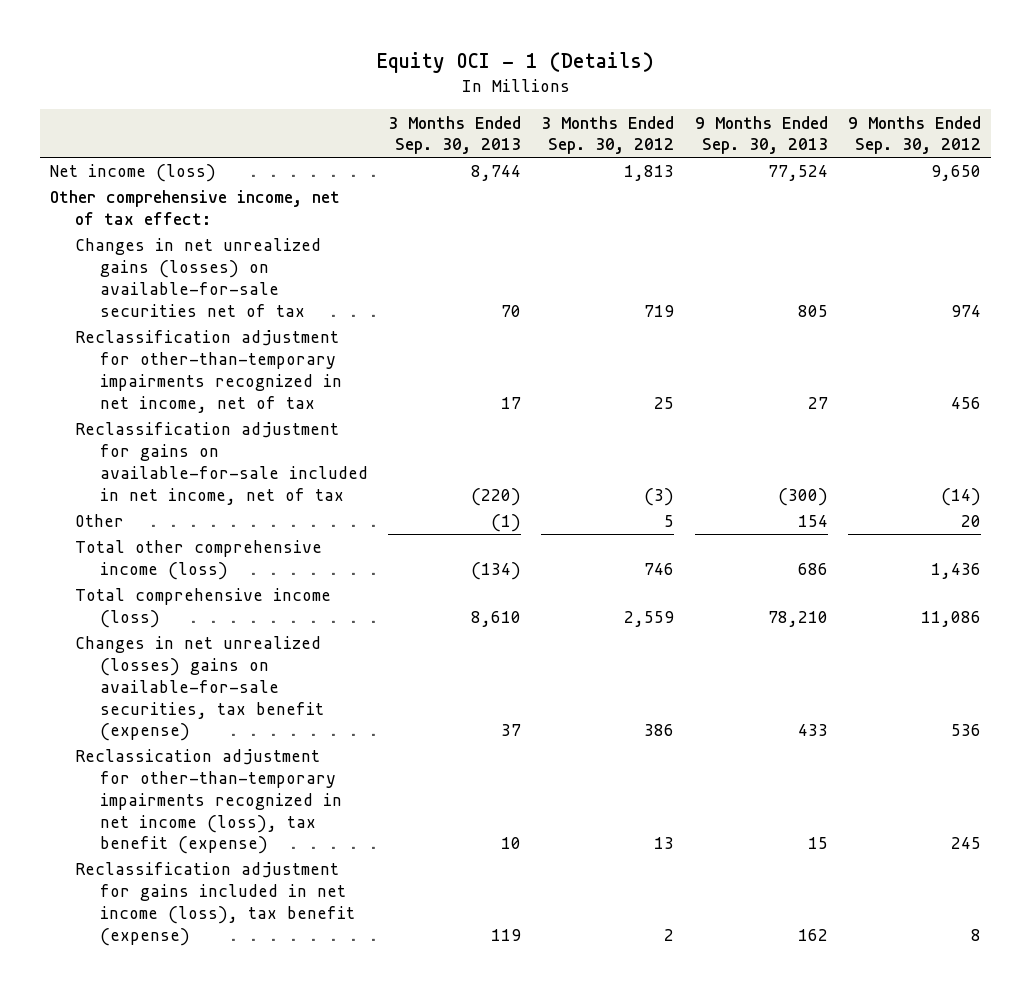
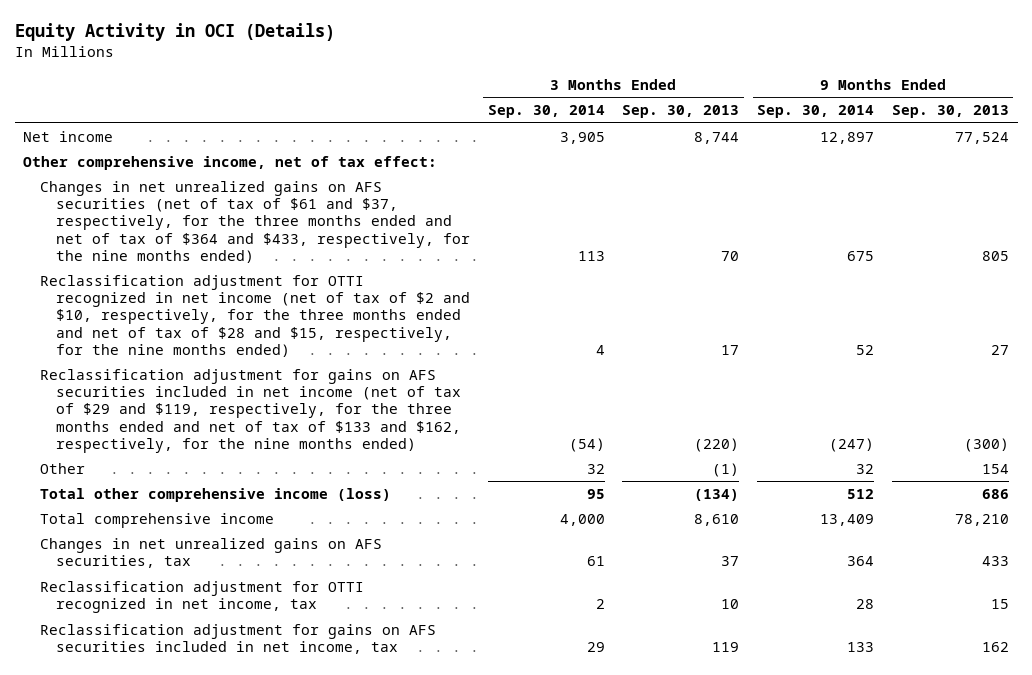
[376,51,654,73] Equity OCI - 1 (Details) -> [14,23,335,42] Equity Activity in OCI (Details)
[541,115,675,155] 3 Months Ended Sep. 30, 2012 -> none
[847,115,981,155] 9 Months Ended Sep. 30, 2012 -> none
none -> [487,105,605,119] Sep. 30, 2014
none -> [757,105,875,119] Sep. 30, 2014
[50,164,217,183] Net income (loss) -> [23,130,114,142] Net income
[74,238,321,317] Changes in net unrealized gains (losses) on available-for-sale securities net of tax -> [39,180,470,264] Changes in net unrealized gains on AFS securities (net of tax of $61 and $37, respectively, for the three months ended and net of tax of $364 and $433, respectively, for the nine months ended)
[74,330,342,413] Reclassification adjustment for other-than-temporary impairments recognized in net income, net of tax -> [39,274,470,358] Reclassification adjustment for OTTI recognized in net income (net of tax of $2 and $10, respectively, for the three months ended and net of tax of $28 and $15, respectively, for the nine months ended)
[74,422,368,505] Reclassification adjustment for gains on available-for-sale included in net income, net of tax -> [39,368,461,454] Reclassification adjustment for gains on AFS securities included in net income (net of tax of $29 and $119, respectively, for the three months ended and net of tax of $133 and $162, respectively, for the nine months ended)
[74,588,331,629] Total comprehensive income (loss) -> [39,512,274,528] Total comprehensive income
[74,636,324,742] Changes in net unrealized (losses) gains on available-for-sale securities, tax benefit (expense) -> [39,537,382,569] Changes in net unrealized gains on AFS securities, tax
[74,749,342,855] Reclassication adjustment for other-than-temporary impairments recognized in net income (loss), tax benefit (expense) -> [39,580,364,614] Reclassification adjustment for OTTI recognized in net income, tax
[74,862,355,946] Reclassification adjustment for gains included in net income (loss), tax benefit (expense) -> [39,623,436,655] Reclassification adjustment for gains on AFS securities included in net income, tax

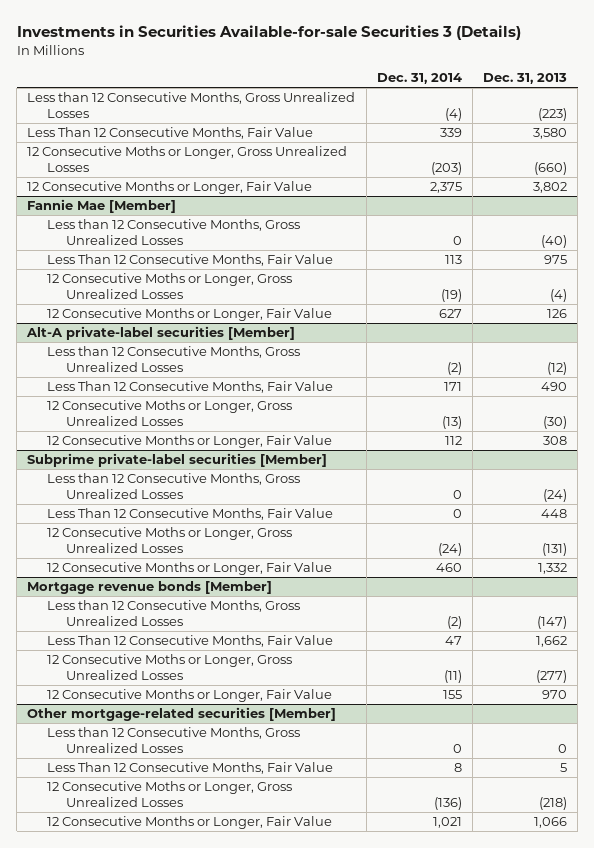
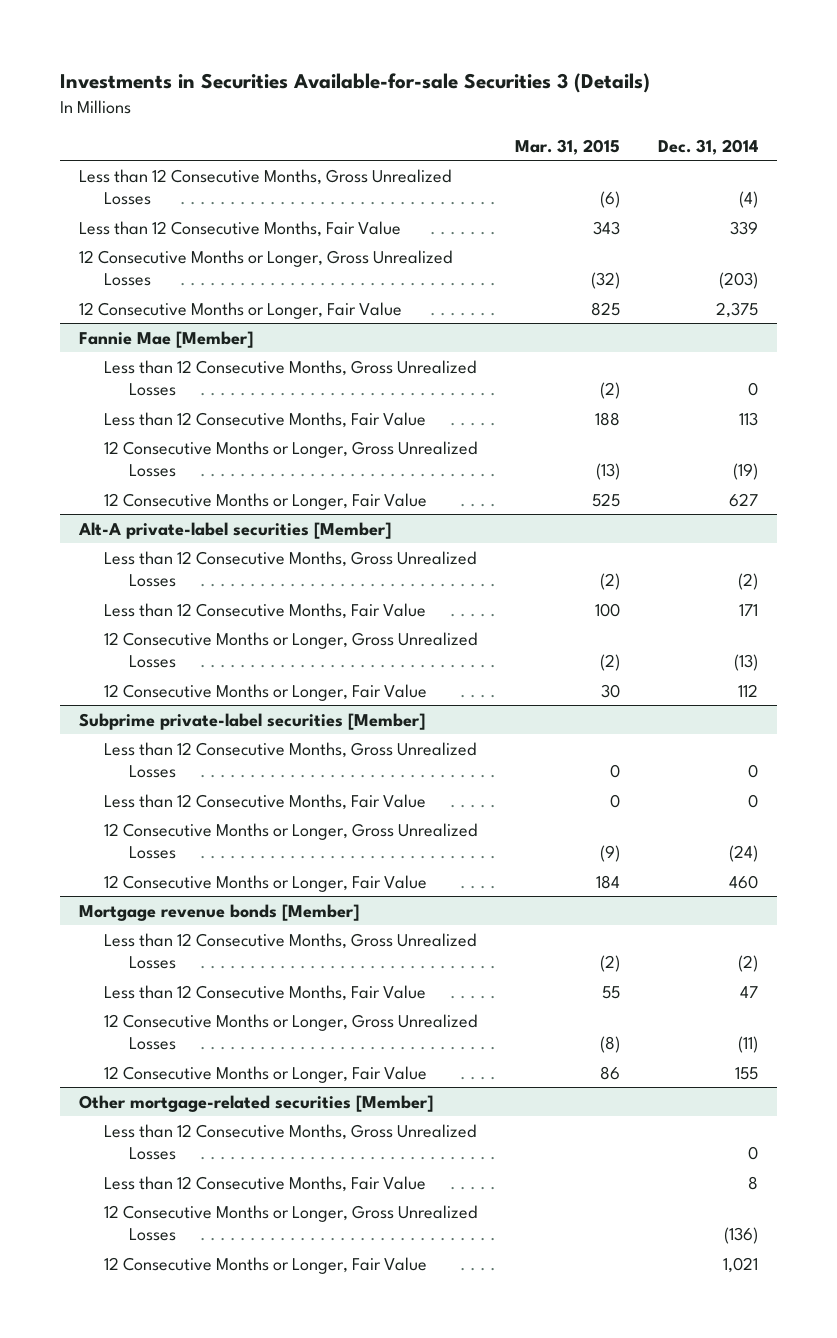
[482,73,567,85] Dec. 31, 2013 -> none
none -> [514,138,620,155] Mar. 31, 2015
[27,127,314,140] Less Than 12 Consecutive Months, Fair Value -> [79,220,402,237] Less than 12 Consecutive Months, Fair Value
[27,146,348,172] 12 Consecutive Moths or Longer, Gross Unrealized Losses -> [79,249,453,287] 12 Consecutive Months or Longer, Gross Unrealized Losses
[46,254,333,267] Less Than 12 Consecutive Months, Fair Value -> [104,411,427,428] Less than 12 Consecutive Months, Fair Value
[46,273,292,299] 12 Consecutive Moths or Longer, Gross Unrealized Losses -> [104,440,478,478] 12 Consecutive Months or Longer, Gross Unrealized Losses
[46,381,333,394] Less Than 12 Consecutive Months, Fair Value -> [104,602,427,619] Less than 12 Consecutive Months, Fair Value
[46,400,292,426] 12 Consecutive Moths or Longer, Gross Unrealized Losses -> [104,631,478,669] 12 Consecutive Months or Longer, Gross Unrealized Losses
[46,508,333,521] Less Than 12 Consecutive Months, Fair Value -> [104,793,427,810] Less than 12 Consecutive Months, Fair Value
[46,527,292,553] 12 Consecutive Moths or Longer, Gross Unrealized Losses -> [104,822,478,860] 12 Consecutive Months or Longer, Gross Unrealized Losses
[46,635,333,648] Less Than 12 Consecutive Months, Fair Value -> [104,984,427,1001] Less than 12 Consecutive Months, Fair Value
[46,654,292,680] 12 Consecutive Moths or Longer, Gross Unrealized Losses -> [104,1013,478,1051] 12 Consecutive Months or Longer, Gross Unrealized Losses
[46,762,333,775] Less Than 12 Consecutive Months, Fair Value -> [104,1175,427,1192] Less than 12 Consecutive Months, Fair Value
[46,781,292,807] 12 Consecutive Moths or Longer, Gross Unrealized Losses -> [104,1204,478,1242] 12 Consecutive Months or Longer, Gross Unrealized Losses

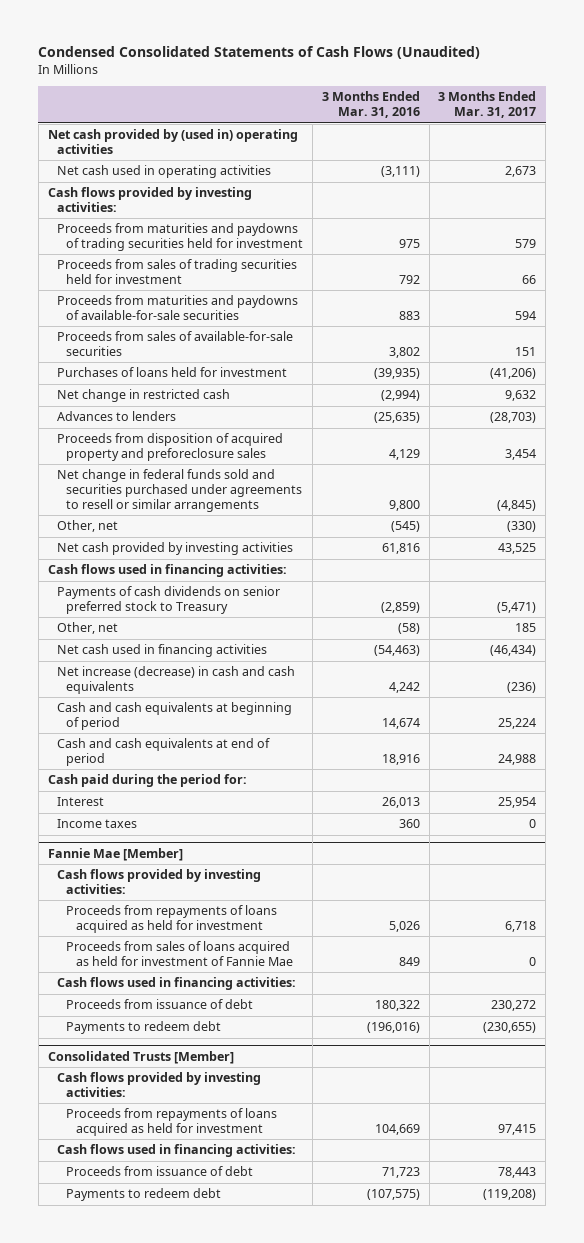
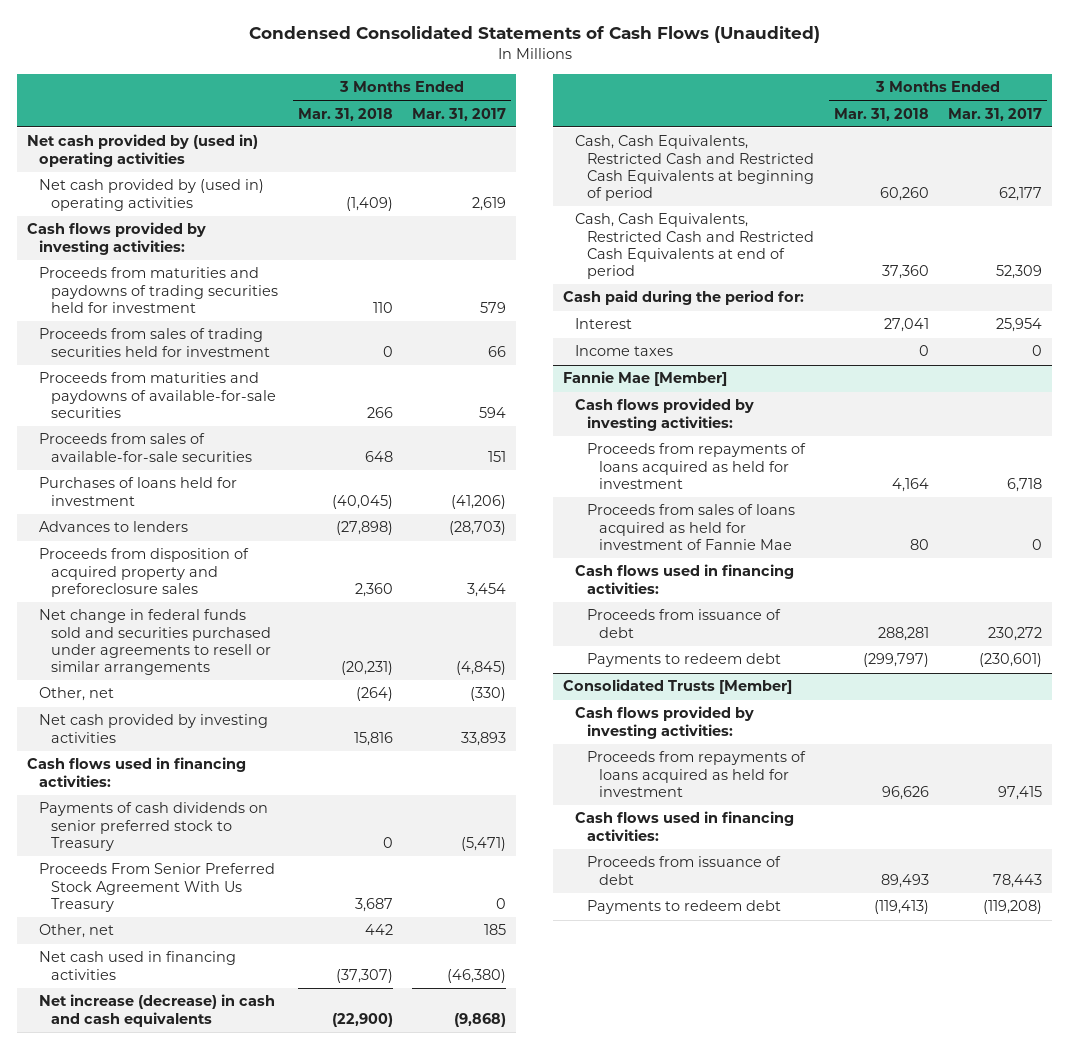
[321,91,420,119] 3 Months Ended Mar. 31, 2016 -> none
none -> [297,107,393,121] Mar. 31, 2018
[56,165,271,179] Net cash used in operating activities -> [38,179,264,211] Net cash provided by (used in) operating activities
[505,166,537,178] 2,673 -> [472,196,507,211] 2,619
[56,389,230,403] Net change in restricted cash -> none
[498,543,537,555] 43,525 -> [461,731,507,746] 33,893
none -> [38,863,275,912] Proceeds From Senior Preferred Stock Agreement With Us Treasury
[490,645,537,657] (46,434) -> [447,968,507,983] (46,380)
[507,681,537,693] (236) -> [454,1012,507,1027] (9,868)
[56,702,292,730] Cash and cash equivalents at beginning of period -> [574,135,815,201] Cash, Cash Equivalents, Restricted Cash and Restricted Cash Equivalents at beginning of period
[498,717,537,729] 25,224 -> [999,186,1043,201] 62,177
[56,738,270,766] Cash and cash equivalents at end of period -> [574,213,815,279] Cash, Cash Equivalents, Restricted Cash and Restricted Cash Equivalents at end of period
[498,753,537,765] 24,988 -> [996,264,1043,279] 52,309
[483,1022,537,1034] (230,655) -> [979,653,1043,668] (230,601)

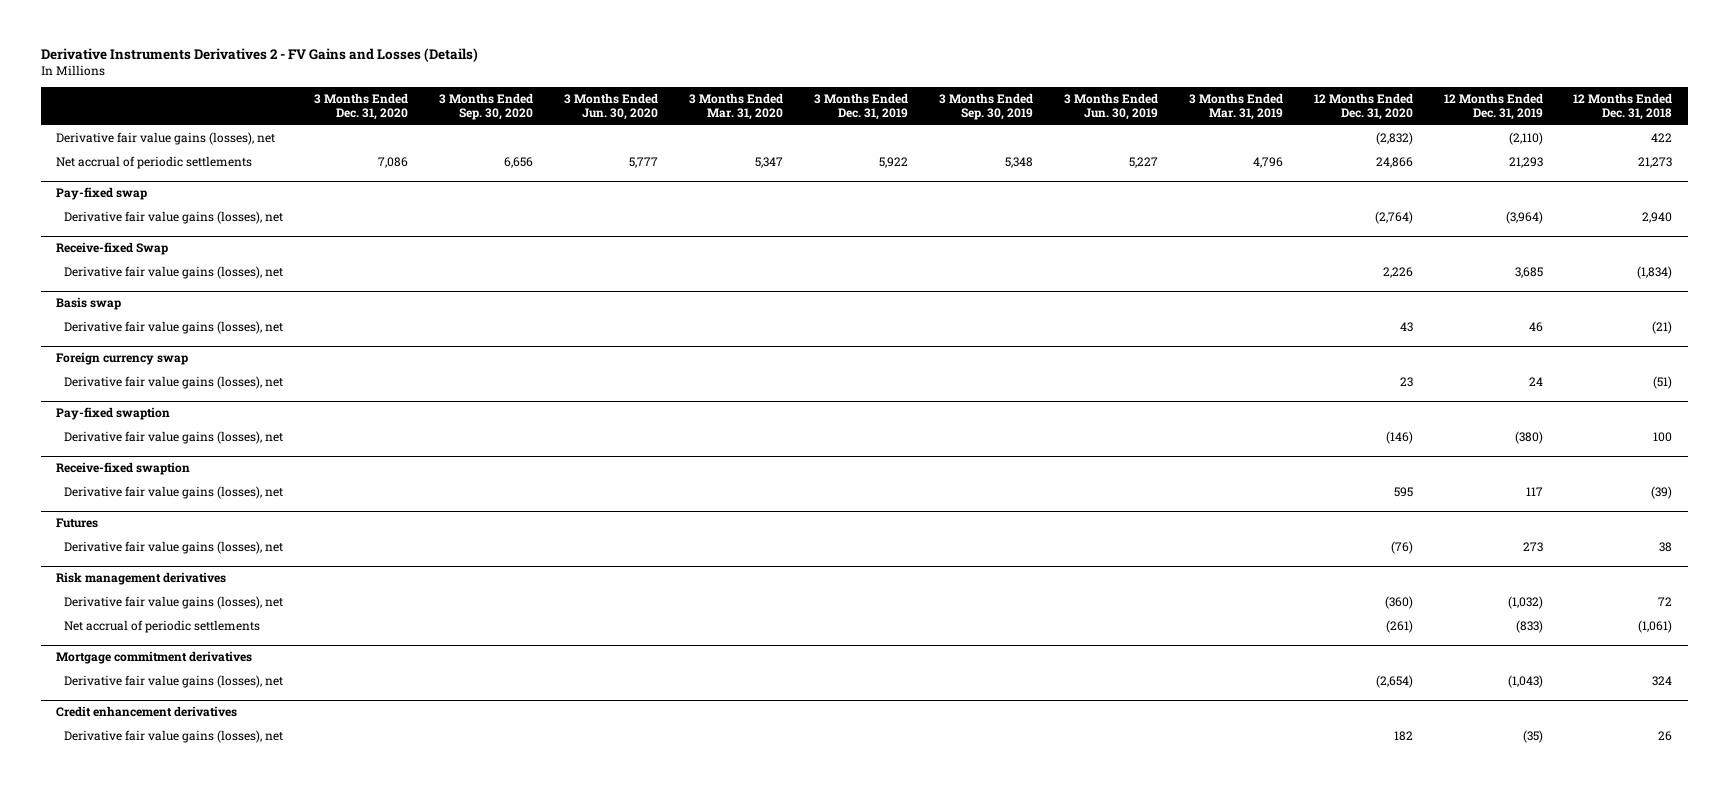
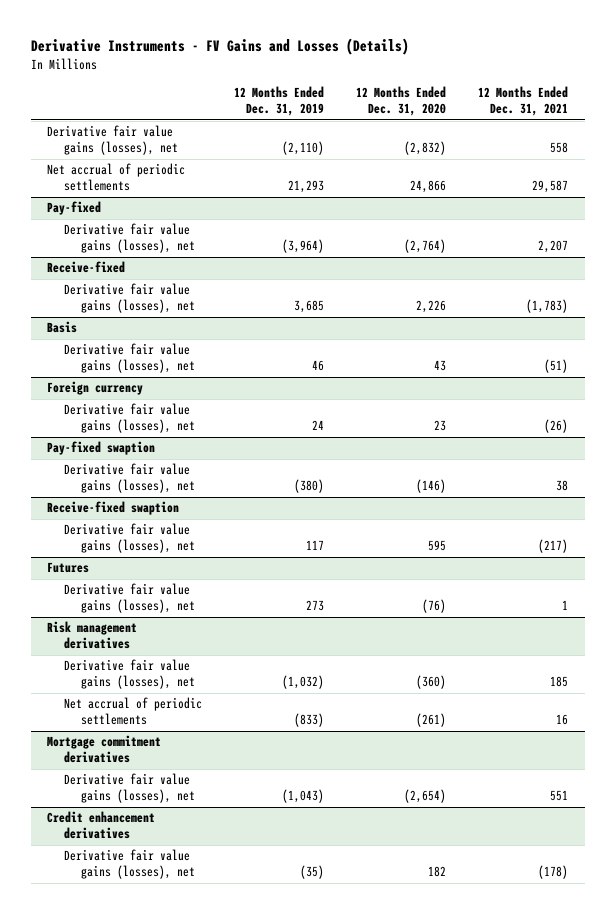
[40,47,478,62] Derivative Instruments Derivatives 2 - FV Gains and Losses (Details) -> [30,38,409,56] Derivative Instruments - FV Gains and Losses (Details)
[314,92,409,121] 3 Months Ended Dec. 31, 2020 -> none
[439,92,534,121] 3 Months Ended Sep. 30, 2020 -> none
[564,92,659,121] 3 Months Ended Jun. 30, 2020 -> none
[689,92,784,121] 3 Months Ended Mar. 31, 2020 -> none
[813,92,908,121] 3 Months Ended Dec. 31, 2019 -> none
[938,92,1033,121] 3 Months Ended Sep. 30, 2019 -> none
[1063,92,1158,121] 3 Months Ended Jun. 30, 2019 -> none
[1188,92,1283,121] 3 Months Ended Mar. 31, 2019 -> none
[1573,92,1673,121] 12 Months Ended Dec. 31, 2018 -> none
none -> [478,86,569,117] 12 Months Ended Dec. 31, 2021
[56,187,148,201] Pay-fixed swap -> [46,201,101,216] Pay-fixed
[56,242,169,256] Receive-fixed Swap -> [46,261,125,274] Receive-fixed
[56,297,122,311] Basis swap -> [46,321,77,334] Basis
[56,352,189,366] Foreign currency swap -> [46,381,143,396] Foreign currency

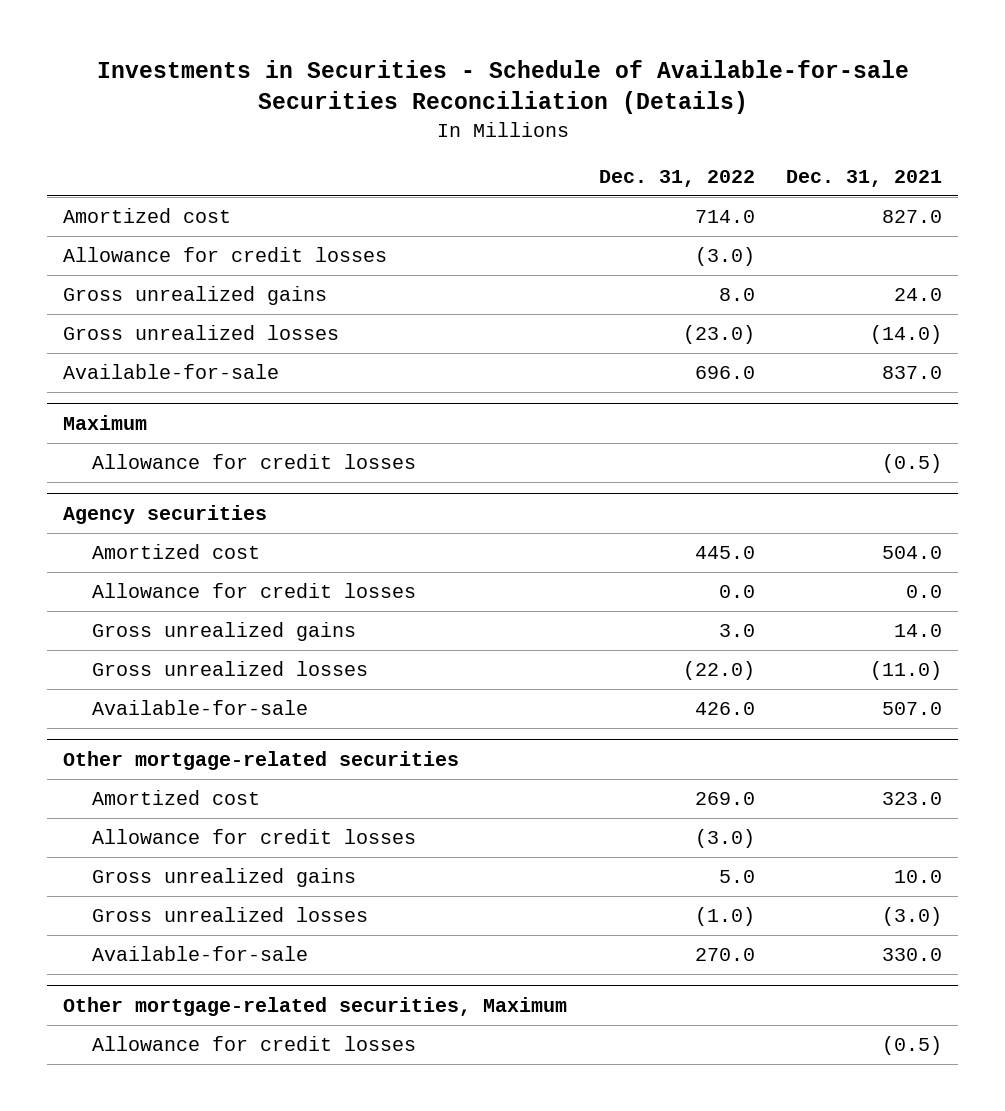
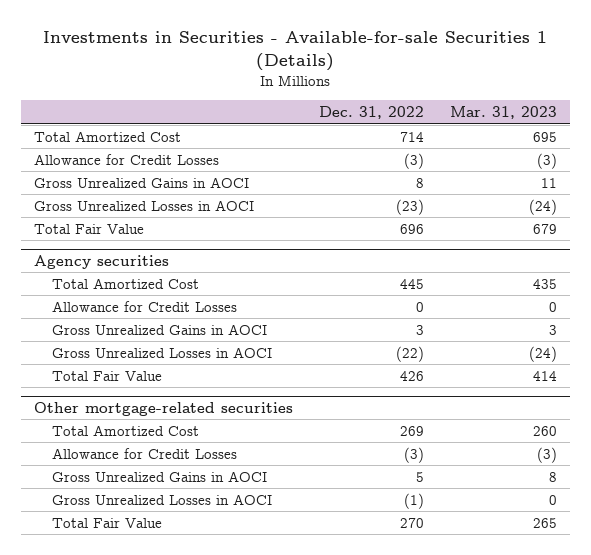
[96,60,909,115] Investments in Securities - Schedule of Available-for-sale Securities Reconciliation (Details) -> [43,31,548,72] Investments in Securities - Available-for-sale Securities 1 (Details)
[786,170,943,188] Dec. 31, 2021 -> none
none -> [450,106,558,120] Mar. 31, 2023
[62,364,279,380] Available-for-sale -> none
[62,415,147,431] Maximum -> none
[92,454,417,470] Allowance for credit losses -> none
[62,208,231,224] Amortized cost -> [33,130,181,142] Total Amortized Cost
[694,210,755,224] 714.0 -> [399,131,424,142] 714
[62,247,387,263] Allowance for credit losses -> [33,153,219,165] Allowance for Credit Losses
[694,247,755,267] (3.0) -> [403,152,424,169] (3)
[62,286,327,306] Gross unrealized gains -> [33,176,249,188] Gross Unrealized Gains in AOCI
[718,288,755,302] 8.0 -> [415,177,424,188] 8
[62,325,339,341] Gross unrealized losses -> [33,199,254,211] Gross Unrealized Losses in AOCI
[682,325,755,345] (23.0) -> [395,198,424,215] (23)
none -> [33,223,144,234] Total Fair Value
[92,700,309,716] Available-for-sale -> none
[92,544,261,560] Amortized cost -> [51,277,199,289] Total Amortized Cost
[694,546,755,560] 445.0 -> [399,278,424,289] 445
[92,583,417,599] Allowance for credit losses -> [51,300,237,312] Allowance for Credit Losses
[718,585,755,599] 0.0 -> [415,301,424,312] 0
[92,622,357,642] Gross unrealized gains -> [51,323,267,335] Gross Unrealized Gains in AOCI
[718,624,755,638] 3.0 -> [415,324,424,335] 3
[92,661,369,677] Gross unrealized losses -> [51,346,272,358] Gross Unrealized Losses in AOCI
[682,661,755,681] (22.0) -> [395,345,424,362] (22)
none -> [51,370,162,381] Total Fair Value
[92,946,309,962] Available-for-sale -> none
[62,997,567,1017] Other mortgage-related securities, Maximum -> none
[92,1036,417,1052] Allowance for credit losses -> none
[92,790,261,806] Amortized cost -> [51,424,199,436] Total Amortized Cost
[694,792,755,806] 269.0 -> [399,425,424,436] 269
[92,829,417,845] Allowance for credit losses -> [51,447,237,459] Allowance for Credit Losses
[694,829,755,849] (3.0) -> [403,446,424,463] (3)
[92,868,357,888] Gross unrealized gains -> [51,470,267,482] Gross Unrealized Gains in AOCI
[718,870,755,884] 5.0 -> [415,471,424,482] 5
[92,907,369,923] Gross unrealized losses -> [51,493,272,505] Gross Unrealized Losses in AOCI
[694,907,755,927] (1.0) -> [403,492,424,509] (1)
none -> [51,517,162,528] Total Fair Value

